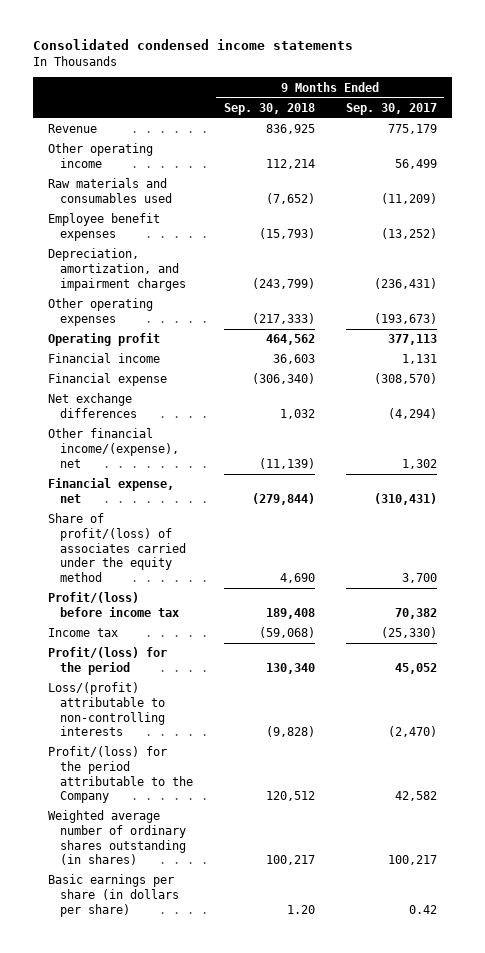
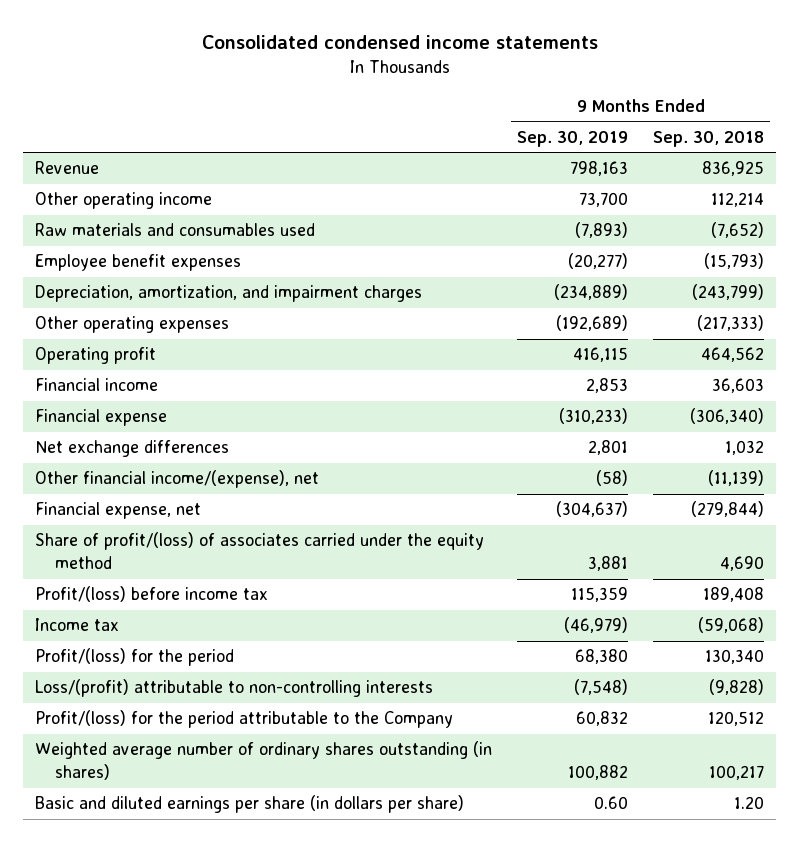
[345,102,437,115] Sep. 30, 2017 -> none
none -> [517,130,629,147] Sep. 30, 2019
[48,874,179,917] Basic earnings per share (in dollars per share) -> [35,795,465,814] Basic and diluted earnings per share (in dollars per share)

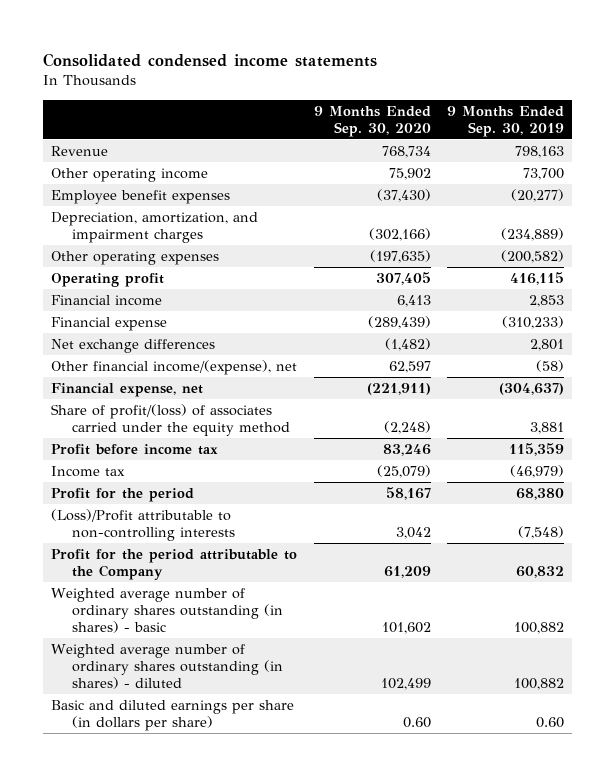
[652,130,764,147] Sep. 30, 2018 -> none
none -> [313,105,431,137] 9 Months Ended Sep. 30, 2020
[35,223,316,237] Raw materials and consumables used -> none
[556,315,629,332] (192,689) -> [500,249,564,263] (200,582)
[35,586,269,603] Profit/(loss) before income tax -> [51,443,219,455] Profit before income tax
[35,648,235,667] Profit/(loss) for the period -> [51,487,195,502] Profit for the period
[35,679,434,698] Loss/(profit) attributable to non-controlling interests -> [51,508,235,541] (Loss)/Profit attributable to non-controlling interests
[35,710,454,729] Profit/(loss) for the period attributable to the Company -> [51,548,298,580] Profit for the period attributable to the Company
[35,741,493,780] Weighted average number of ordinary shares outstanding (in shares) -> [51,587,283,633] Weighted average number of ordinary shares outstanding (in shares) - basic
none -> [51,643,283,689] Weighted average number of ordinary shares outstanding (in shares) - diluted

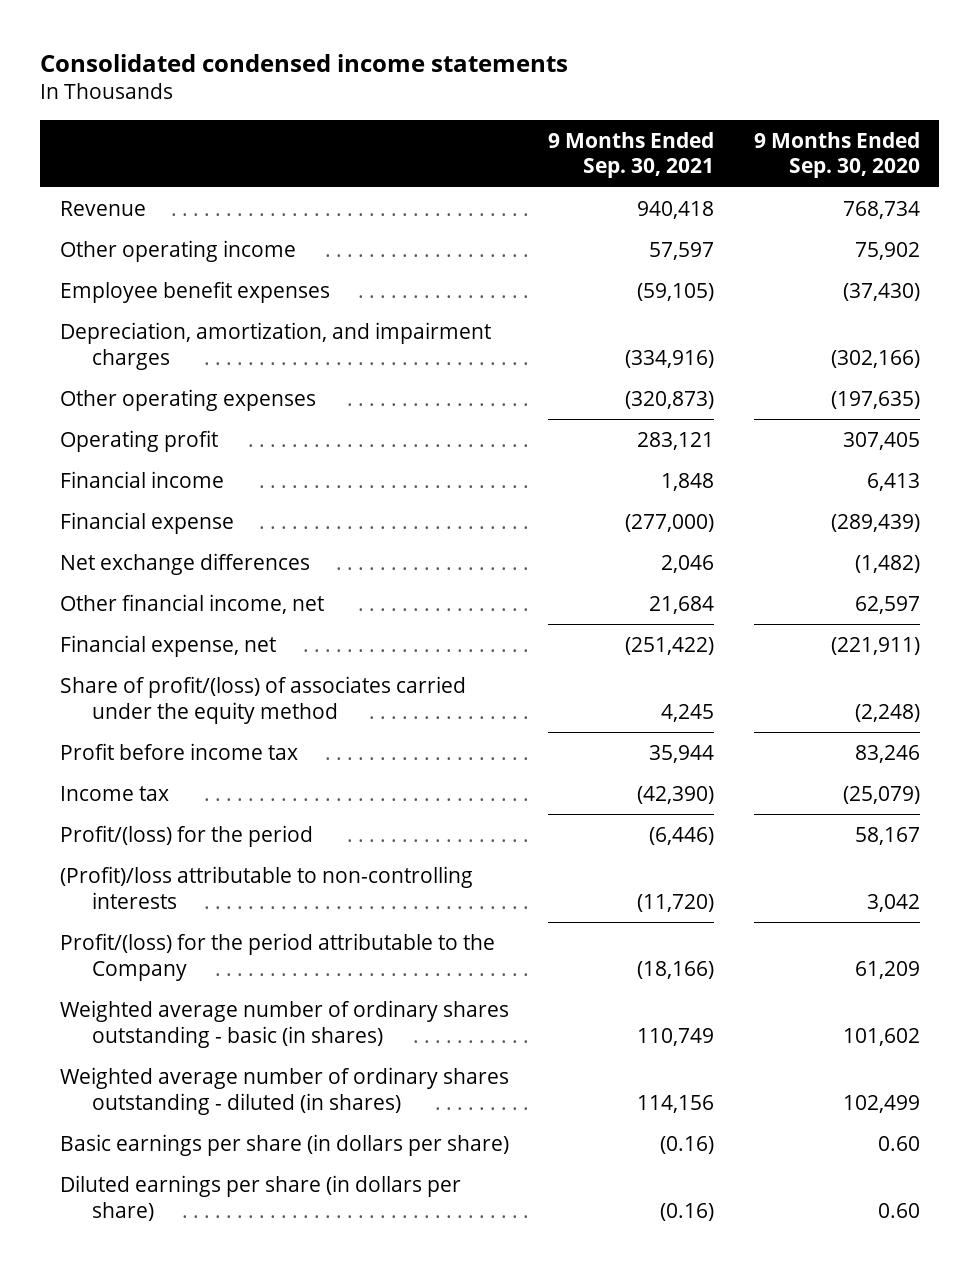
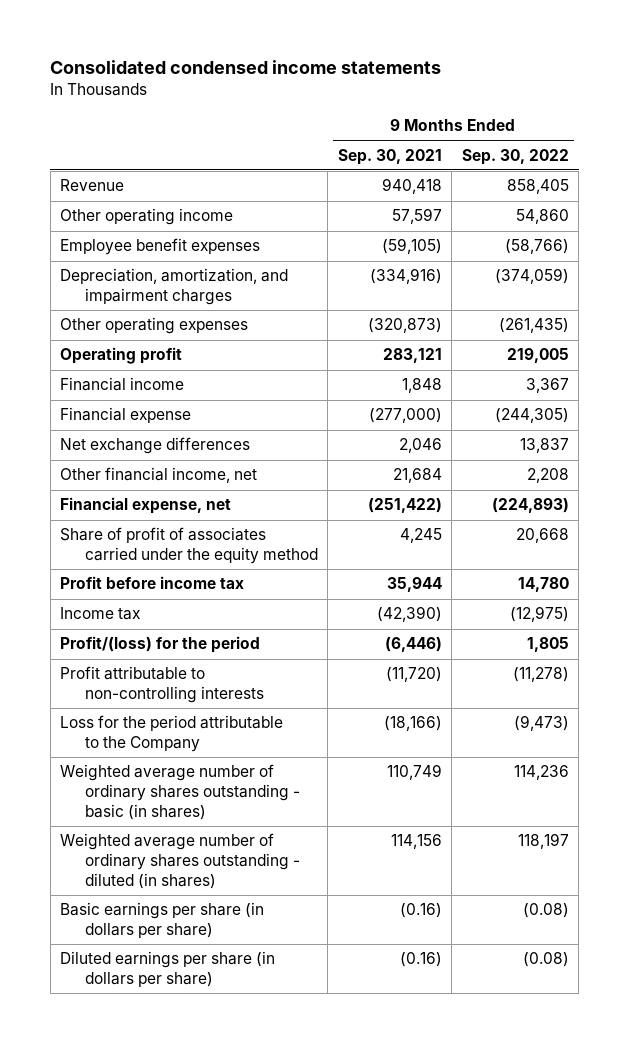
[753,131,920,179] 9 Months Ended Sep. 30, 2020 -> none
none -> [461,148,569,165] Sep. 30, 2022
[59,675,466,724] Share of profit/(loss) of associates carried under the equity method -> [60,527,318,565] Share of profit of associates carried under the equity method
[59,865,473,909] (Profit)/loss attributable to non-controlling interests -> [60,666,264,704] Profit attributable to non-controlling interests
[59,932,495,981] Profit/(loss) for the period attributable to the Company -> [60,715,284,753] Loss for the period attributable to the Company

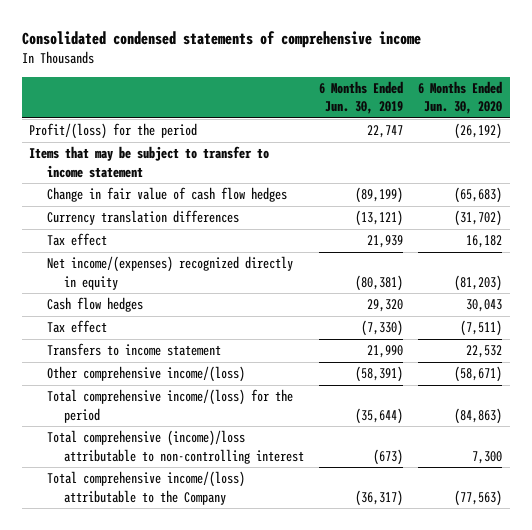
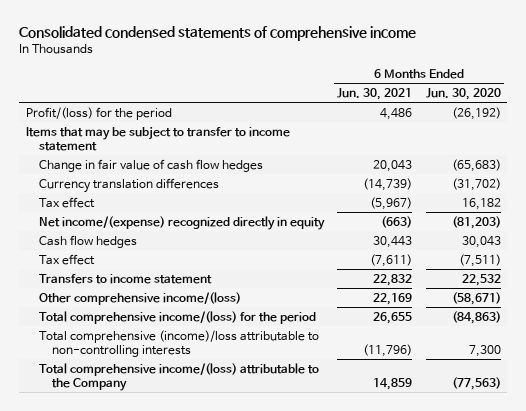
[319,81,404,115] 6 Months Ended Jun. 30, 2019 -> none
none -> [337,88,413,101] Jun. 30, 2021
[46,256,293,290] Net income/(expenses) recognized directly in equity -> [38,215,325,230] Net income/(expense) recognized directly in equity
[46,430,304,464] Total comprehensive (income)/loss attributable to non-controlling interest -> [38,329,319,357] Total comprehensive (income)/loss attributable to non-controlling interests

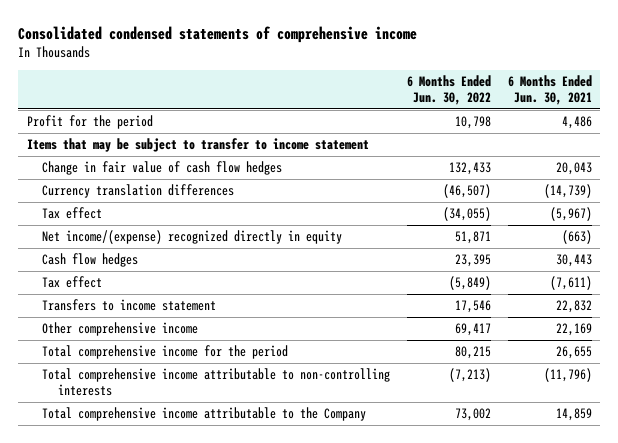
[425,88,501,101] Jun. 30, 2020 -> none
none -> [407,75,492,105] 6 Months Ended Jun. 30, 2022
[25,106,172,120] Profit/(loss) for the period -> [26,115,153,130] Profit for the period
[38,291,241,305] Other comprehensive income/(loss) -> [42,322,199,337] Other comprehensive income
[38,310,316,324] Total comprehensive income/(loss) for the period -> [42,345,289,360] Total comprehensive income for the period
[38,329,319,357] Total comprehensive (income)/loss attributable to non-controlling interests -> [42,368,391,396] Total comprehensive income attributable to non-controlling interests
[38,362,319,391] Total comprehensive income/(loss) attributable to the Company -> [42,407,367,422] Total comprehensive income attributable to the Company

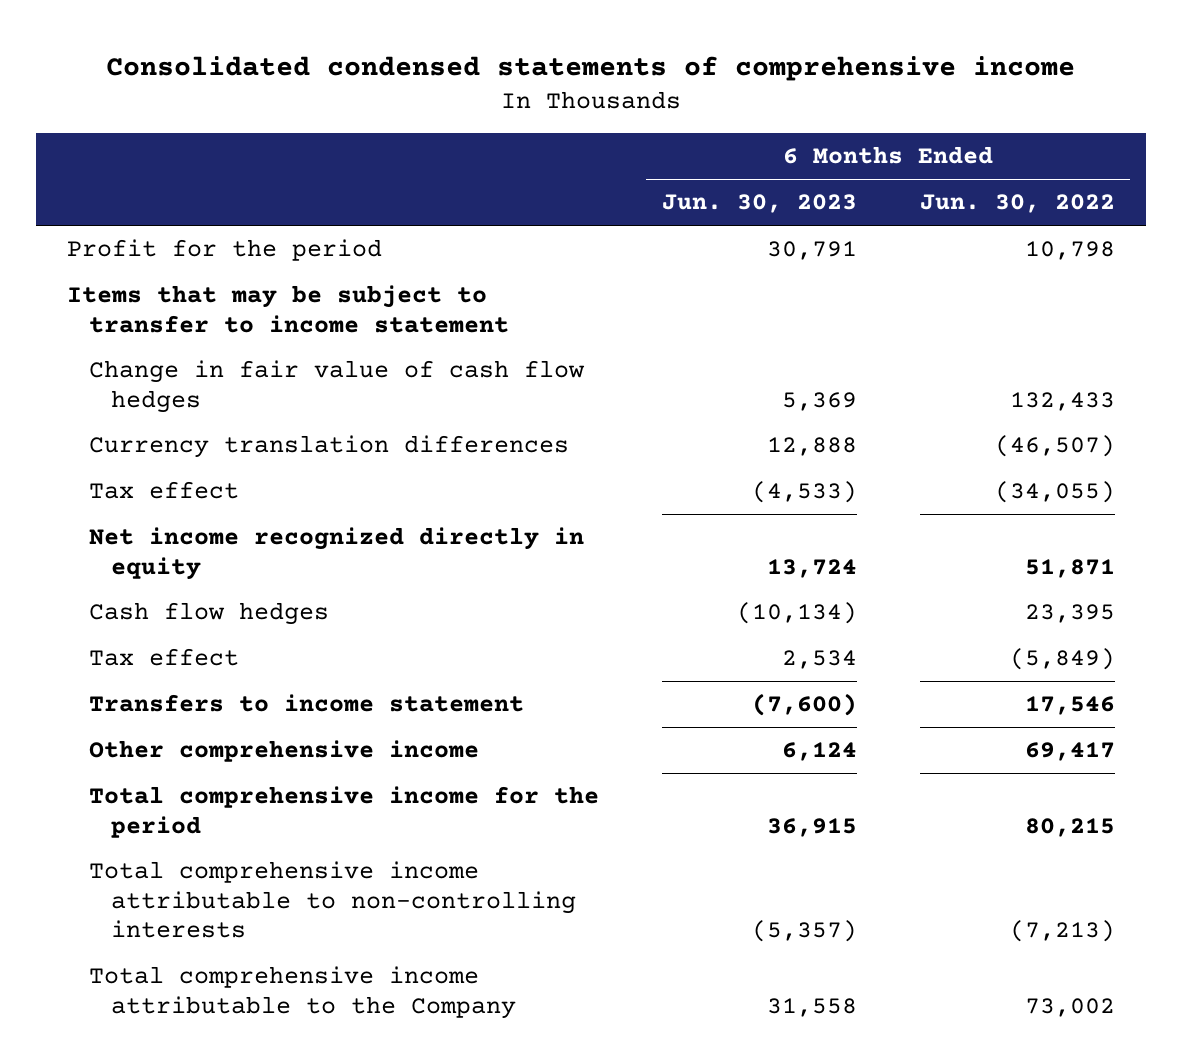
[507,75,592,105] 6 Months Ended Jun. 30, 2021 -> none
none -> [661,194,857,214] Jun. 30, 2023
[42,230,343,245] Net income/(expense) recognized directly in equity -> [89,527,585,580] Net income recognized directly in equity

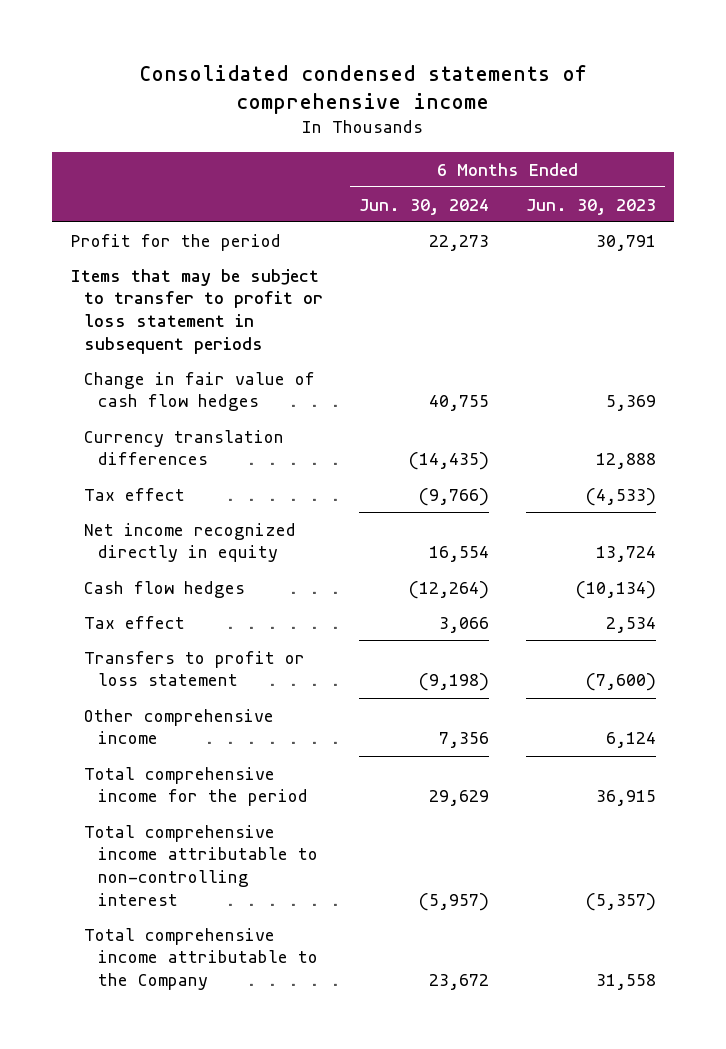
[919,194,1115,214] Jun. 30, 2022 -> none
none -> [359,198,490,215] Jun. 30, 2024
[67,285,510,333] Items that may be subject to transfer to income statement -> [70,268,324,354] Items that may be subject to transfer to profit or loss statement in subsequent periods
[89,694,525,713] Transfers to income statement -> [84,650,306,687] Transfers to profit or loss statement
[89,861,577,939] Total comprehensive income attributable to non-controlling interests -> [84,824,318,906] Total comprehensive income attributable to non-controlling interest

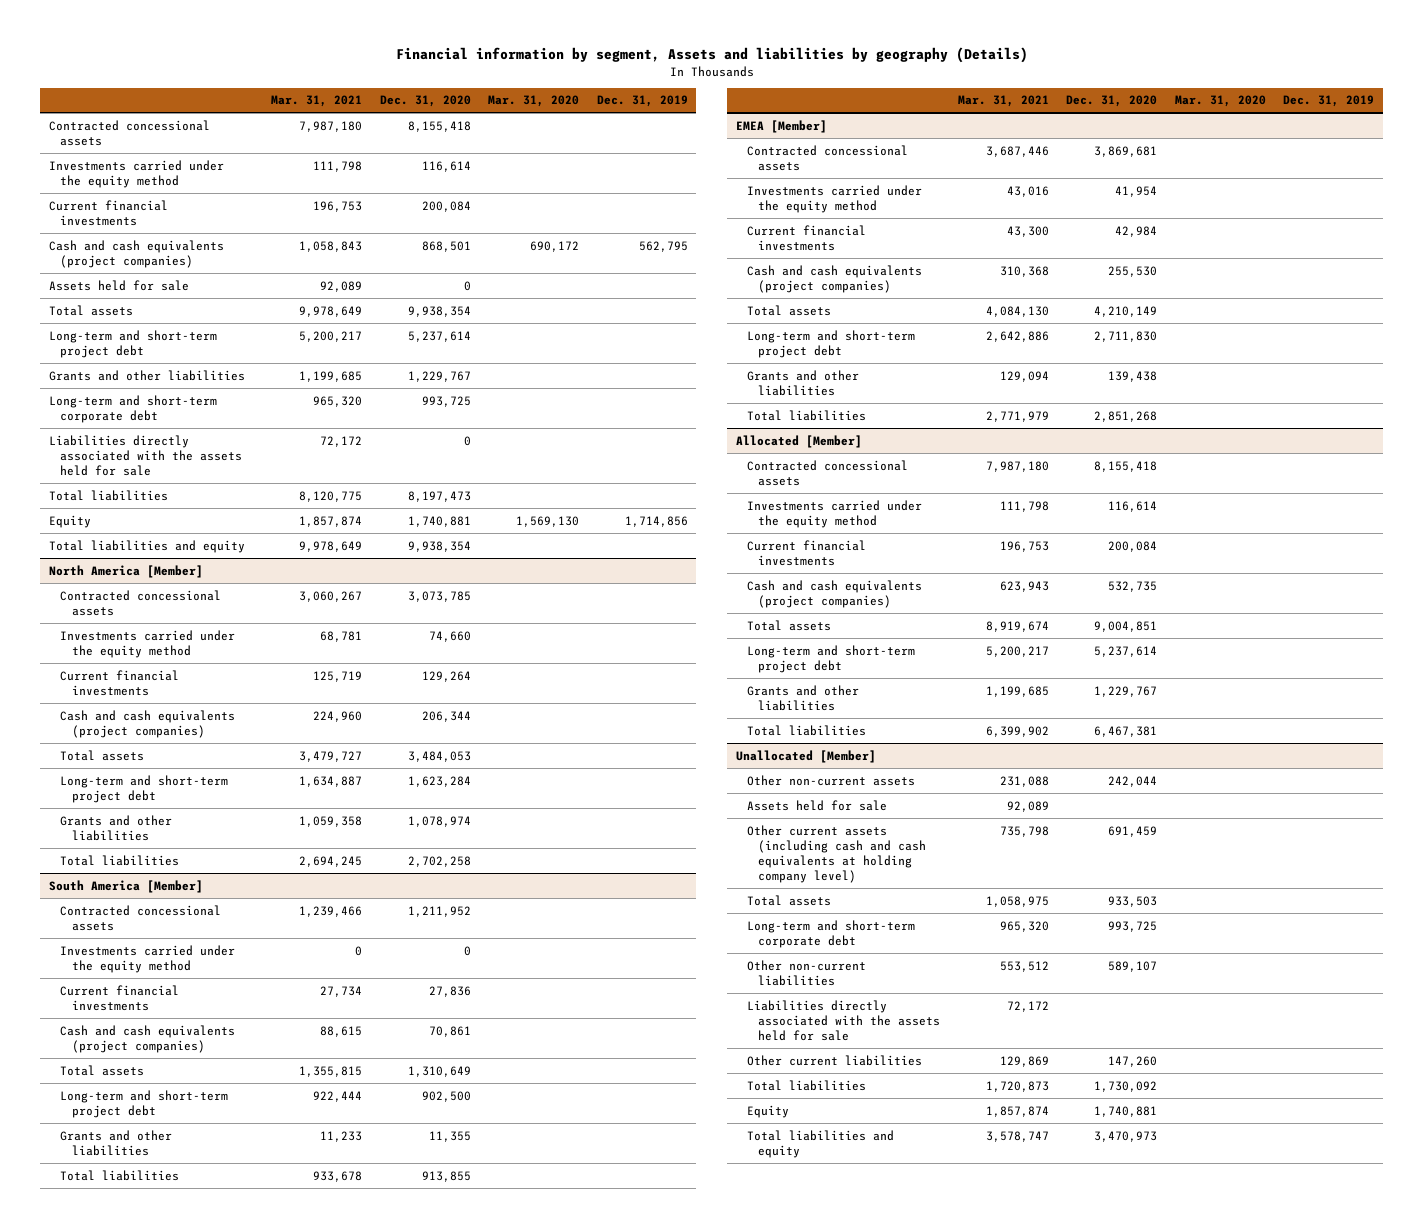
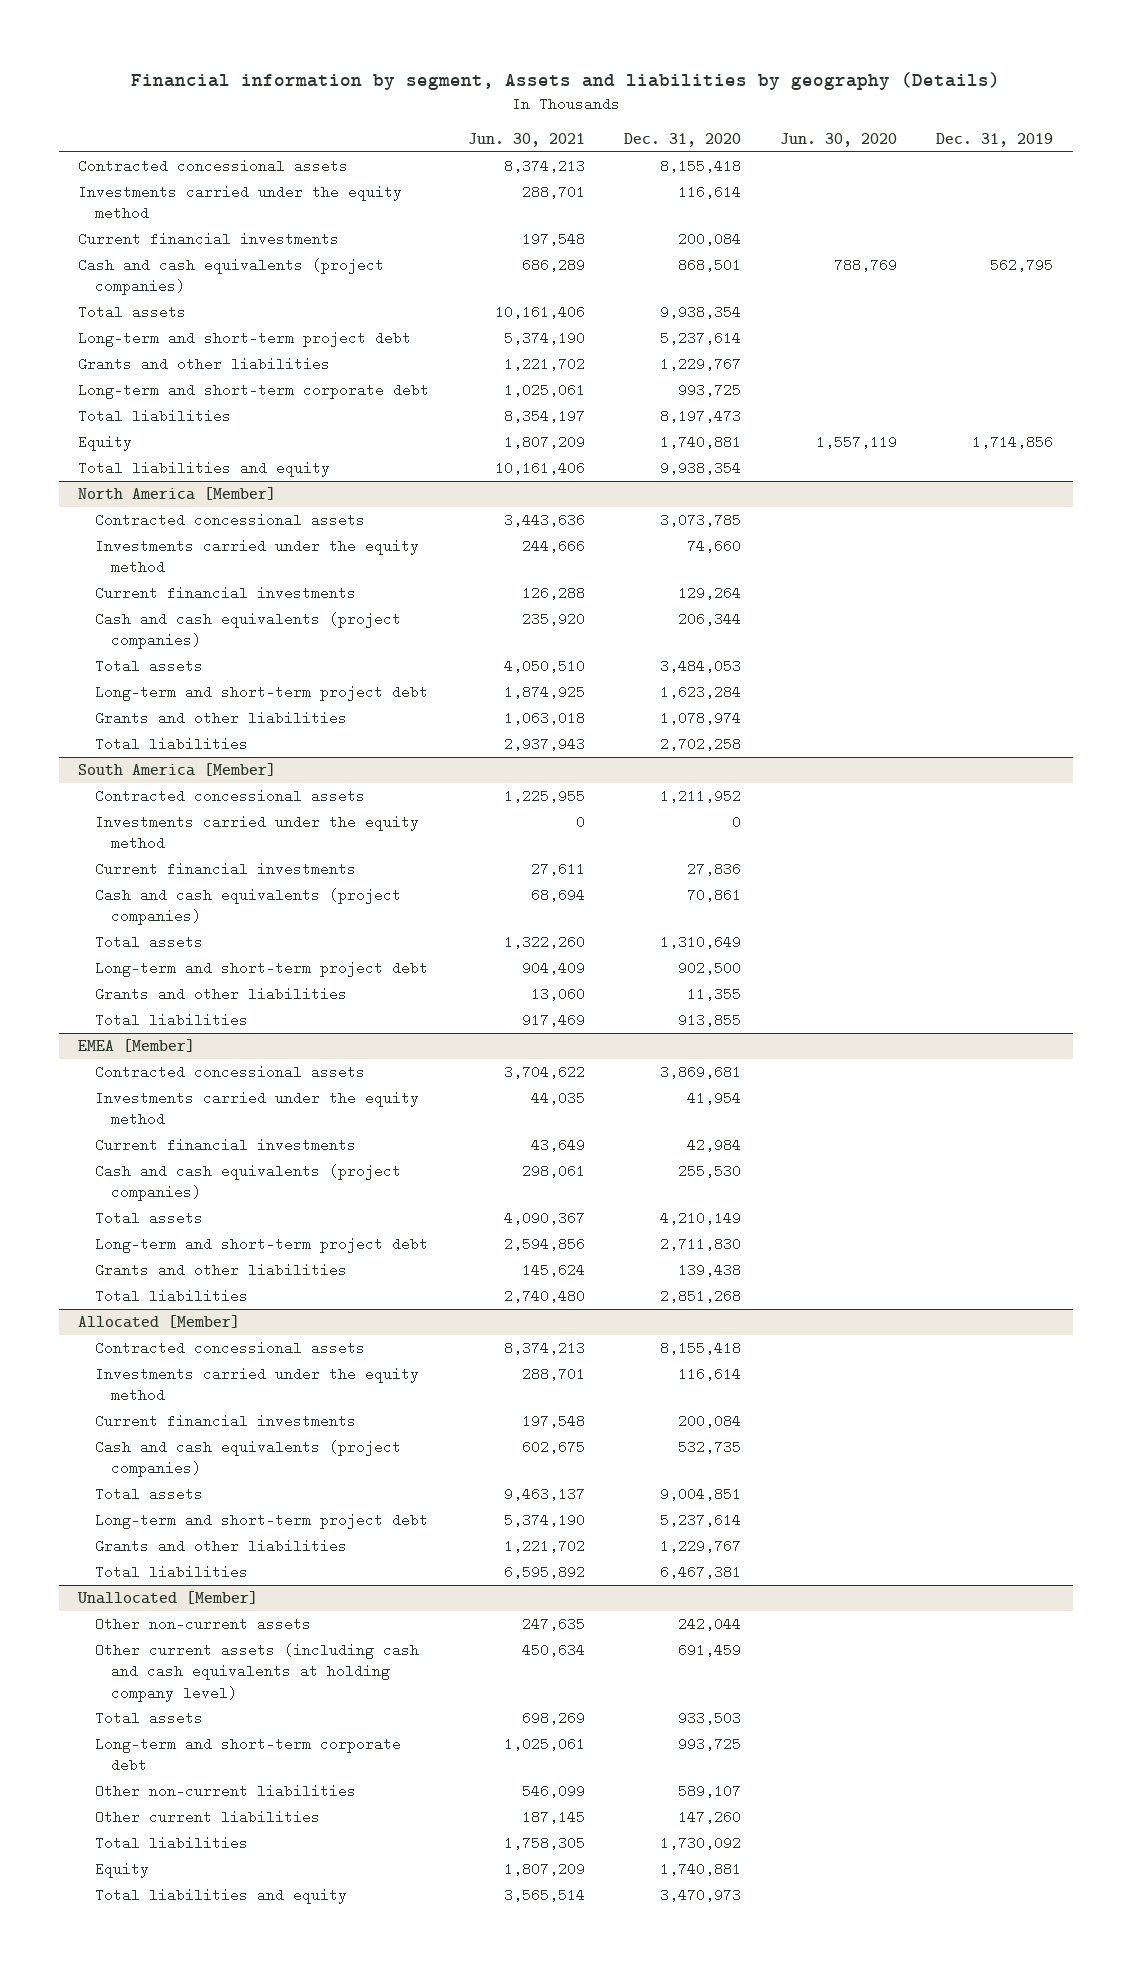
[271,95,363,108] Mar. 31, 2021 -> none
[488,95,580,108] Mar. 31, 2020 -> none
none -> [468,133,586,148] Jun. 30, 2021
none -> [780,133,898,148] Jun. 30, 2020
[49,279,190,291] Assets held for sale -> none
[49,434,243,476] Liabilities directly associated with the assets held for sale -> none
[746,799,887,811] Assets held for sale -> none
[746,999,941,1041] Liabilities directly associated with the assets held for sale -> none

